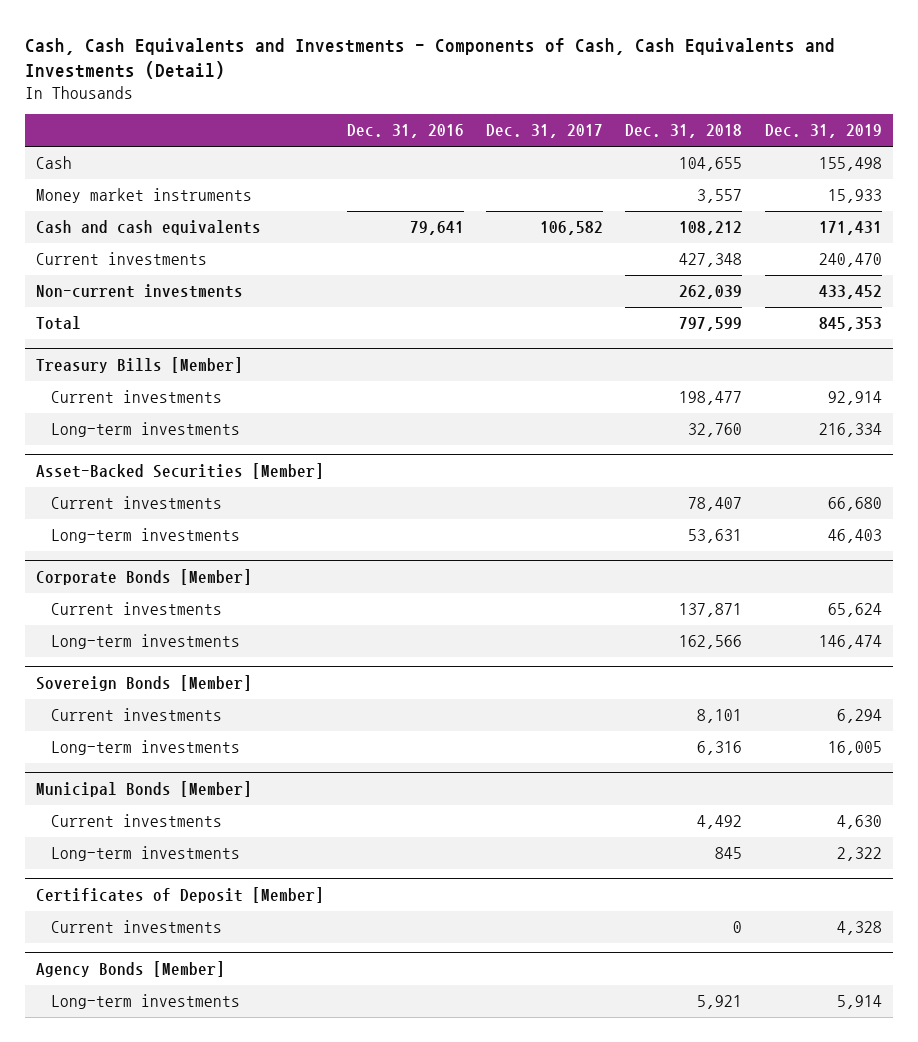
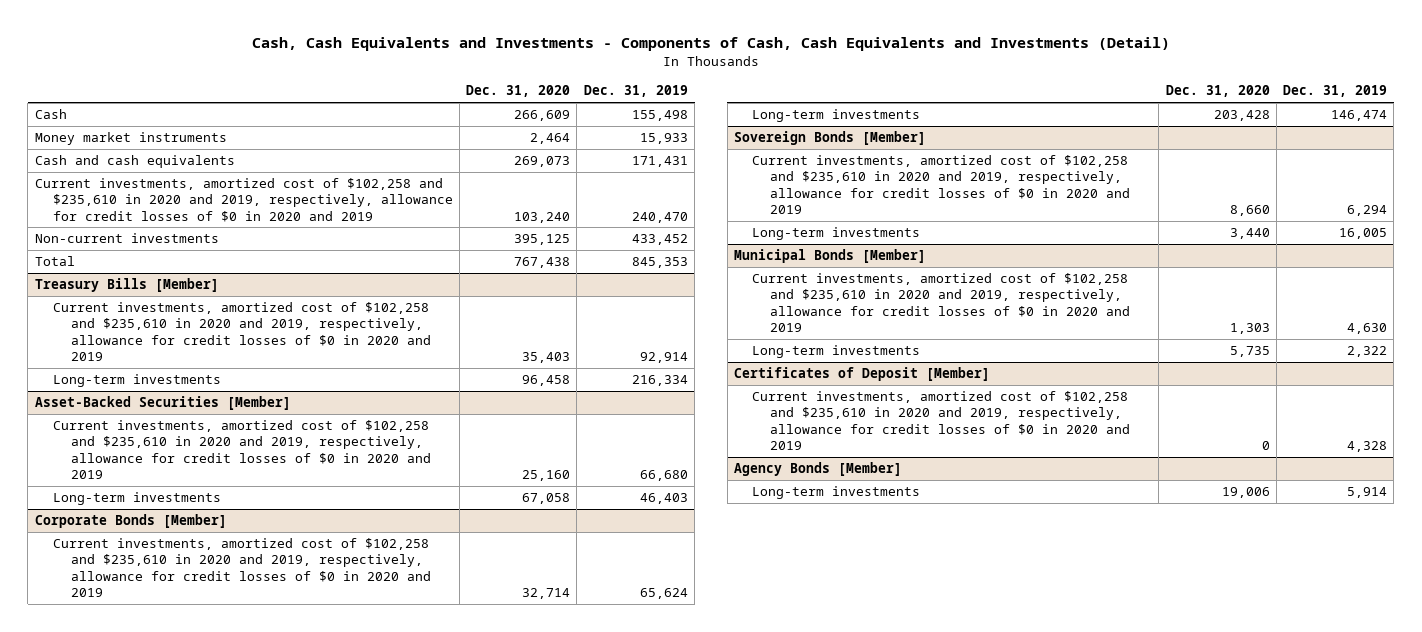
[346,124,464,139] Dec. 31, 2016 -> none
[486,124,604,139] Dec. 31, 2017 -> none
[625,124,743,139] Dec. 31, 2018 -> none
none -> [466,85,571,98] Dec. 31, 2020
[36,252,208,266] Current investments -> [34,178,453,222] Current investments, amortized cost of $102,258 and $235,610 in 2020 and 2019, respectively, allowance for credit losses of $0 in 2020 and 2019
[51,390,223,404] Current investments -> [52,302,431,361] Current investments, amortized cost of $102,258 and $235,610 in 2020 and 2019, respectively, allowance for credit losses of $0 in 2020 and 2019
[51,496,223,510] Current investments -> [52,420,431,479] Current investments, amortized cost of $102,258 and $235,610 in 2020 and 2019, respectively, allowance for credit losses of $0 in 2020 and 2019
[51,602,223,616] Current investments -> [52,538,431,597] Current investments, amortized cost of $102,258 and $235,610 in 2020 and 2019, respectively, allowance for credit losses of $0 in 2020 and 2019
[51,708,223,722] Current investments -> [752,155,1130,214] Current investments, amortized cost of $102,258 and $235,610 in 2020 and 2019, respectively, allowance for credit losses of $0 in 2020 and 2019
[51,814,223,828] Current investments -> [752,273,1130,332] Current investments, amortized cost of $102,258 and $235,610 in 2020 and 2019, respectively, allowance for credit losses of $0 in 2020 and 2019
[51,920,223,934] Current investments -> [752,391,1130,450] Current investments, amortized cost of $102,258 and $235,610 in 2020 and 2019, respectively, allowance for credit losses of $0 in 2020 and 2019

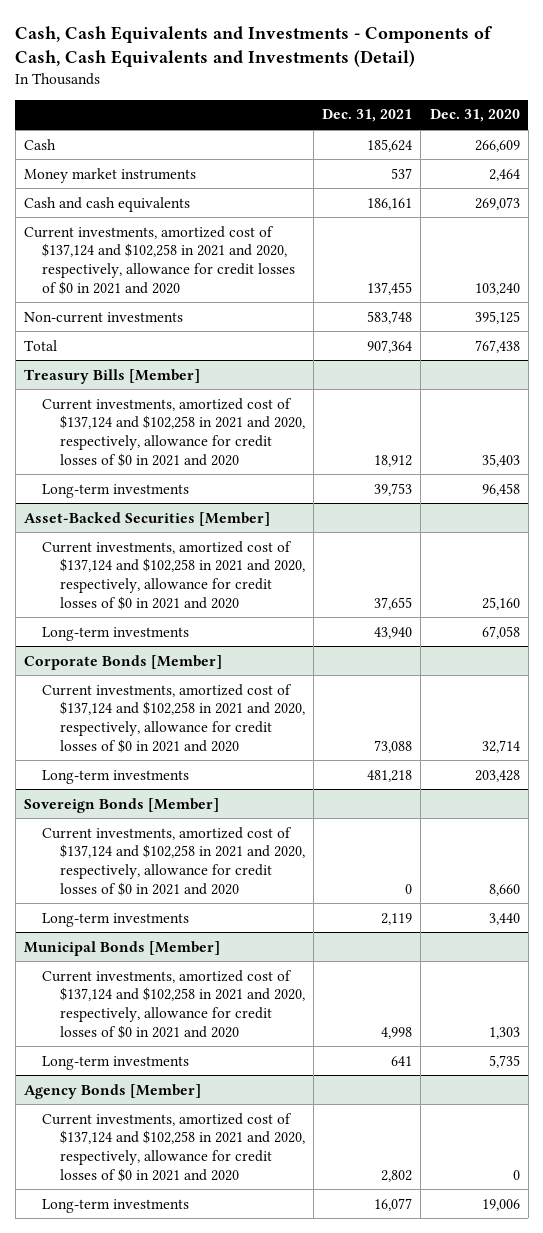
[583,85,688,98] Dec. 31, 2019 -> none
none -> [322,109,413,123] Dec. 31, 2021
[34,178,453,222] Current investments, amortized cost of $102,258 and $235,610 in 2020 and 2019, respectively, allowance for credit losses of $0 in 2020 and 2019 -> [23,225,295,295] Current investments, amortized cost of $137,124 and $102,258 in 2021 and 2020, respectively, allowance for credit losses of $0 in 2021 and 2020
[52,302,431,361] Current investments, amortized cost of $102,258 and $235,610 in 2020 and 2019, respectively, allowance for credit losses of $0 in 2020 and 2019 -> [41,397,305,467] Current investments, amortized cost of $137,124 and $102,258 in 2021 and 2020, respectively, allowance for credit losses of $0 in 2021 and 2020
[52,420,431,479] Current investments, amortized cost of $102,258 and $235,610 in 2020 and 2019, respectively, allowance for credit losses of $0 in 2020 and 2019 -> [41,540,305,610] Current investments, amortized cost of $137,124 and $102,258 in 2021 and 2020, respectively, allowance for credit losses of $0 in 2021 and 2020
[52,538,431,597] Current investments, amortized cost of $102,258 and $235,610 in 2020 and 2019, respectively, allowance for credit losses of $0 in 2020 and 2019 -> [41,683,305,753] Current investments, amortized cost of $137,124 and $102,258 in 2021 and 2020, respectively, allowance for credit losses of $0 in 2021 and 2020
[752,155,1130,214] Current investments, amortized cost of $102,258 and $235,610 in 2020 and 2019, respectively, allowance for credit losses of $0 in 2020 and 2019 -> [41,826,305,896] Current investments, amortized cost of $137,124 and $102,258 in 2021 and 2020, respectively, allowance for credit losses of $0 in 2021 and 2020
[752,273,1130,332] Current investments, amortized cost of $102,258 and $235,610 in 2020 and 2019, respectively, allowance for credit losses of $0 in 2020 and 2019 -> [41,969,305,1039] Current investments, amortized cost of $137,124 and $102,258 in 2021 and 2020, respectively, allowance for credit losses of $0 in 2021 and 2020
[734,367,991,382] Certificates of Deposit [Member] -> none
[752,391,1130,450] Current investments, amortized cost of $102,258 and $235,610 in 2020 and 2019, respectively, allowance for credit losses of $0 in 2020 and 2019 -> none
none -> [41,1112,305,1182] Current investments, amortized cost of $137,124 and $102,258 in 2021 and 2020, respectively, allowance for credit losses of $0 in 2021 and 2020

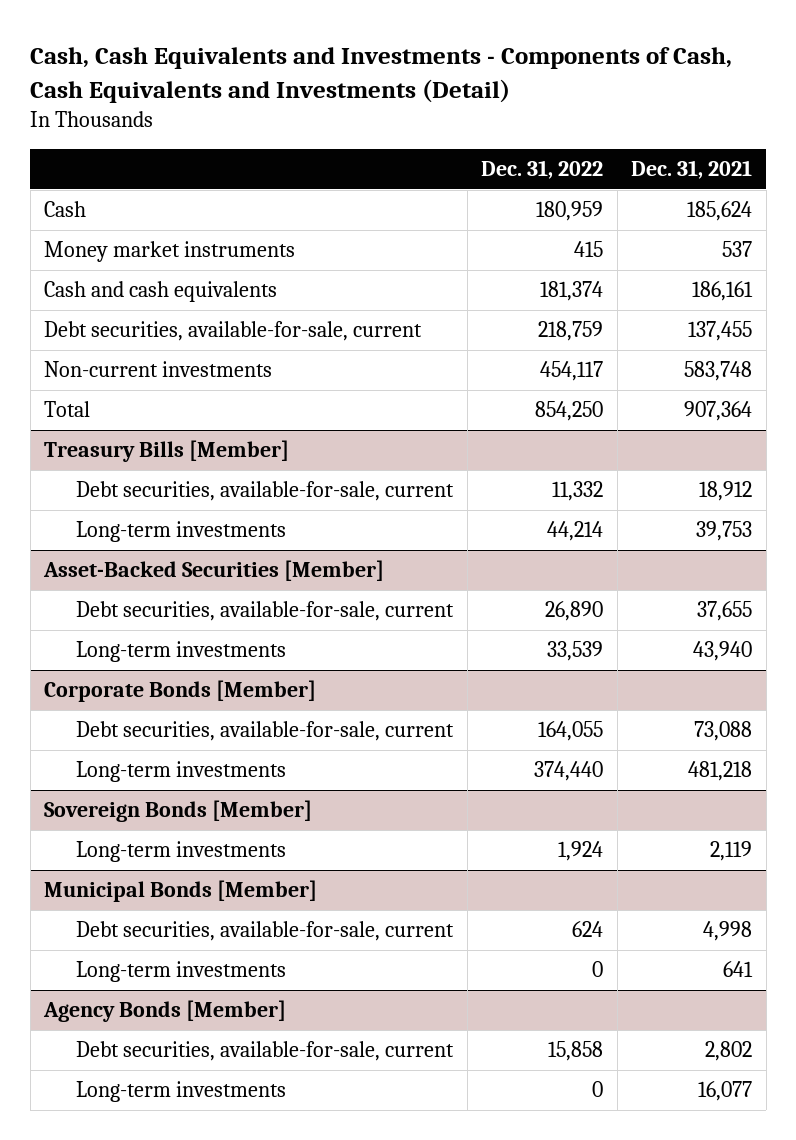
[429,109,520,123] Dec. 31, 2020 -> none
none -> [481,160,604,180] Dec. 31, 2022
[23,225,295,295] Current investments, amortized cost of $137,124 and $102,258 in 2021 and 2020, respectively, allowance for credit losses of $0 in 2021 and 2020 -> [44,321,423,342] Debt securities, available-for-sale, current
[41,397,305,467] Current investments, amortized cost of $137,124 and $102,258 in 2021 and 2020, respectively, allowance for credit losses of $0 in 2021 and 2020 -> [76,481,455,502] Debt securities, available-for-sale, current
[41,540,305,610] Current investments, amortized cost of $137,124 and $102,258 in 2021 and 2020, respectively, allowance for credit losses of $0 in 2021 and 2020 -> [76,601,455,622] Debt securities, available-for-sale, current
[41,683,305,753] Current investments, amortized cost of $137,124 and $102,258 in 2021 and 2020, respectively, allowance for credit losses of $0 in 2021 and 2020 -> [76,721,455,742] Debt securities, available-for-sale, current
[41,826,305,896] Current investments, amortized cost of $137,124 and $102,258 in 2021 and 2020, respectively, allowance for credit losses of $0 in 2021 and 2020 -> none
[41,969,305,1039] Current investments, amortized cost of $137,124 and $102,258 in 2021 and 2020, respectively, allowance for credit losses of $0 in 2021 and 2020 -> [76,921,455,942] Debt securities, available-for-sale, current
[41,1112,305,1182] Current investments, amortized cost of $137,124 and $102,258 in 2021 and 2020, respectively, allowance for credit losses of $0 in 2021 and 2020 -> [76,1041,455,1062] Debt securities, available-for-sale, current

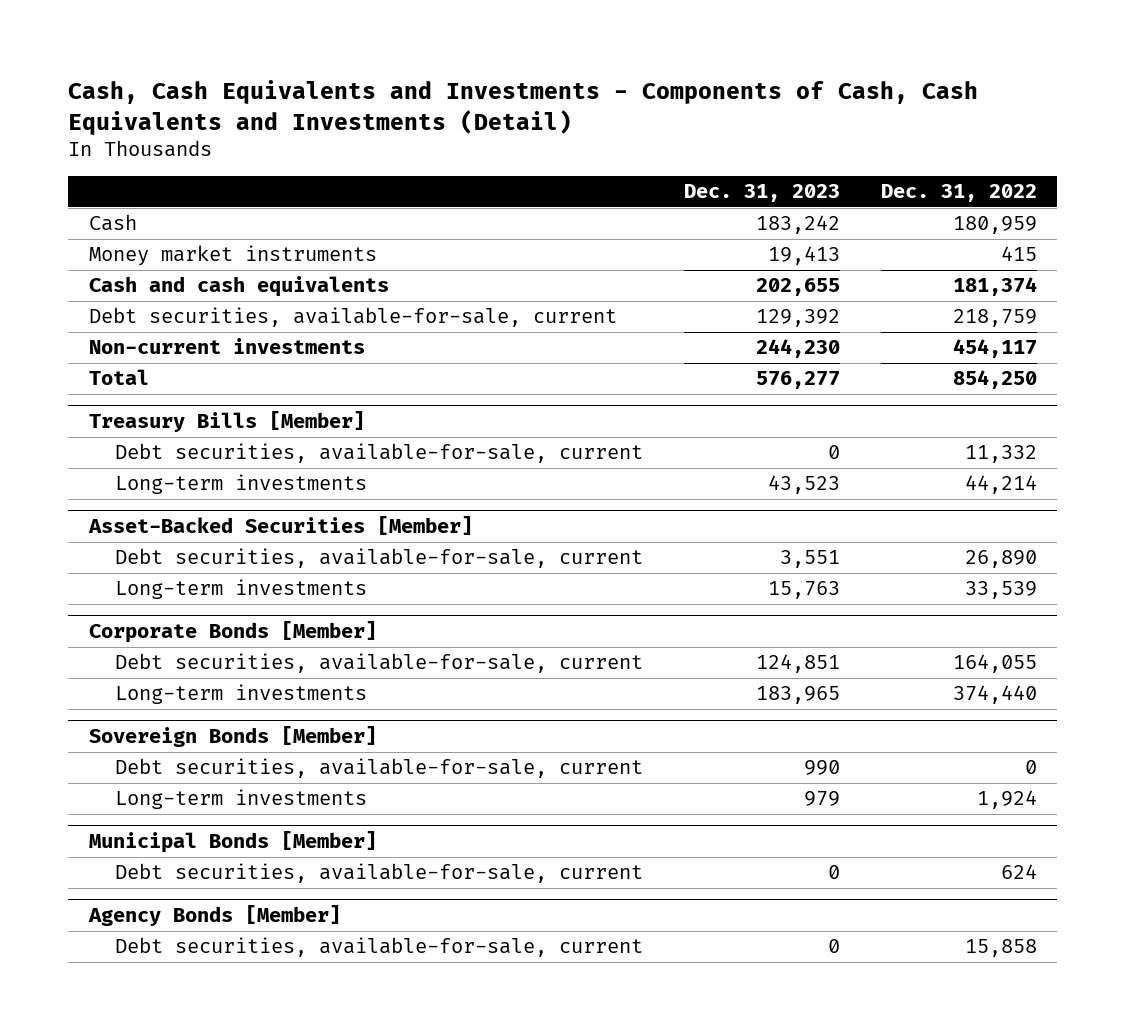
[631,160,753,180] Dec. 31, 2021 -> none
none -> [683,184,840,203] Dec. 31, 2023
none -> [114,758,643,779] Debt securities, available-for-sale, current
[76,961,287,983] Long-term investments -> none
[76,1081,287,1103] Long-term investments -> none

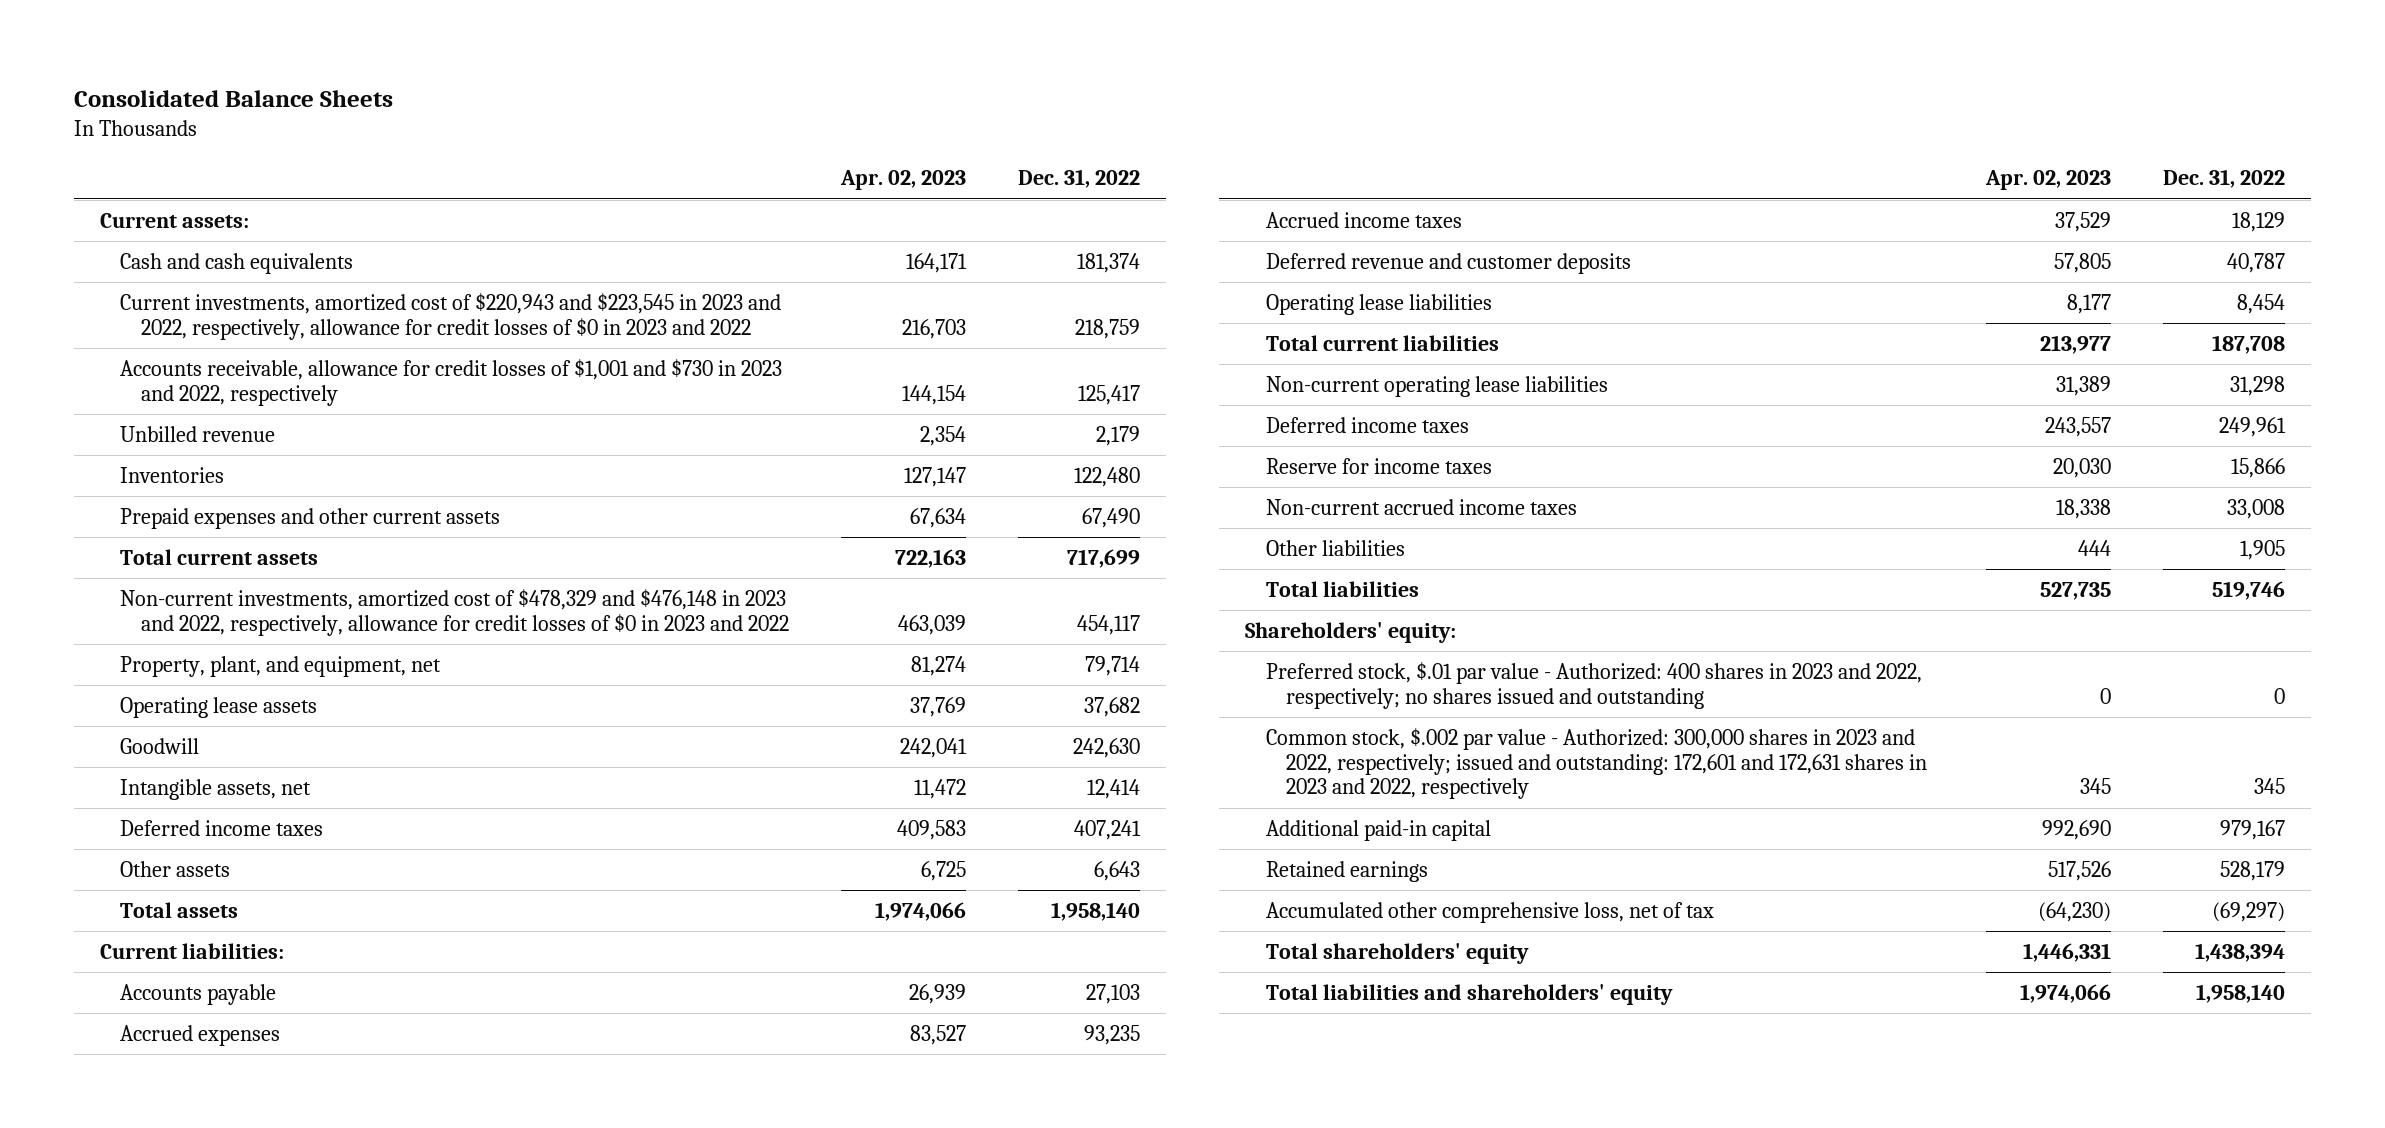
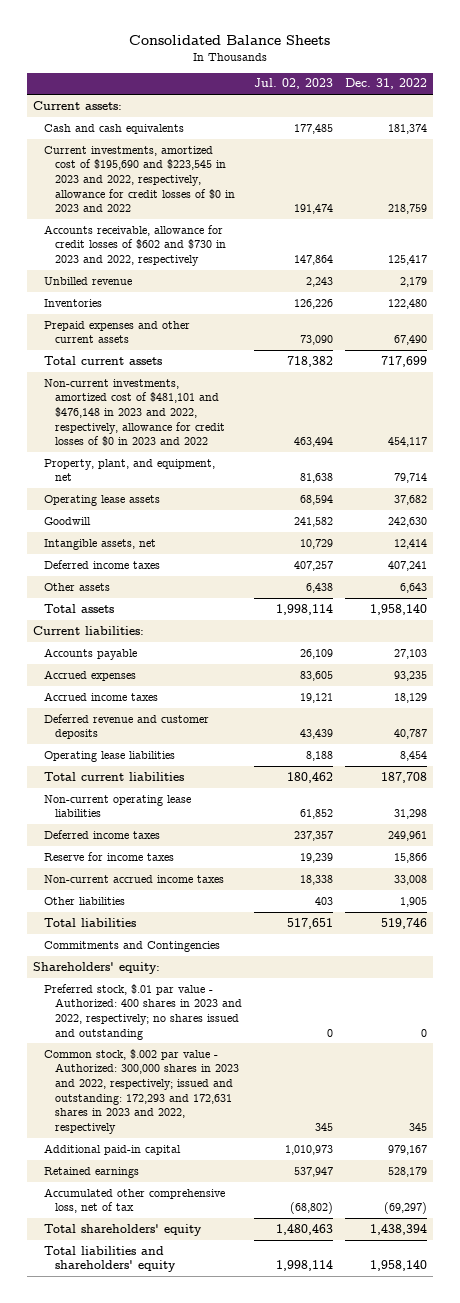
[839,170,966,191] Apr. 02, 2023 -> none
none -> [253,78,333,90] Jul. 02, 2023
[120,292,782,340] Current investments, amortized cost of $220,943 and $223,545 in 2023 and 2022, respectively, allowance for credit losses of $0 in 2023 and 2022 -> [43,145,235,213] Current investments, amortized cost of $195,690 and $223,545 in 2023 and 2022, respectively, allowance for credit losses of $0 in 2023 and 2022
[120,358,783,406] Accounts receivable, allowance for credit losses of $1,001 and $730 in 2023 and 2022, respectively -> [43,224,226,266] Accounts receivable, allowance for credit losses of $602 and $730 in 2023 and 2022, respectively
[120,588,789,636] Non-current investments, amortized cost of $478,329 and $476,148 in 2023 and 2022, respectively, allowance for credit losses of $0 in 2023 and 2022 -> [43,378,225,447] Non-current investments, amortized cost of $481,101 and $476,148 in 2023 and 2022, respectively, allowance for credit losses of $0 in 2023 and 2022
none -> [43,940,220,952] Commitments and Contingencies
[1265,727,1928,800] Common stock, $.002 par value - Authorized: 300,000 shares in 2023 and 2022, respectively; issued and outstanding: 172,601 and 172,631 shares in 2023 and 2022, respectively -> [43,1048,239,1134] Common stock, $.002 par value - Authorized: 300,000 shares in 2023 and 2022, respectively; issued and outstanding: 172,293 and 172,631 shares in 2023 and 2022, respectively

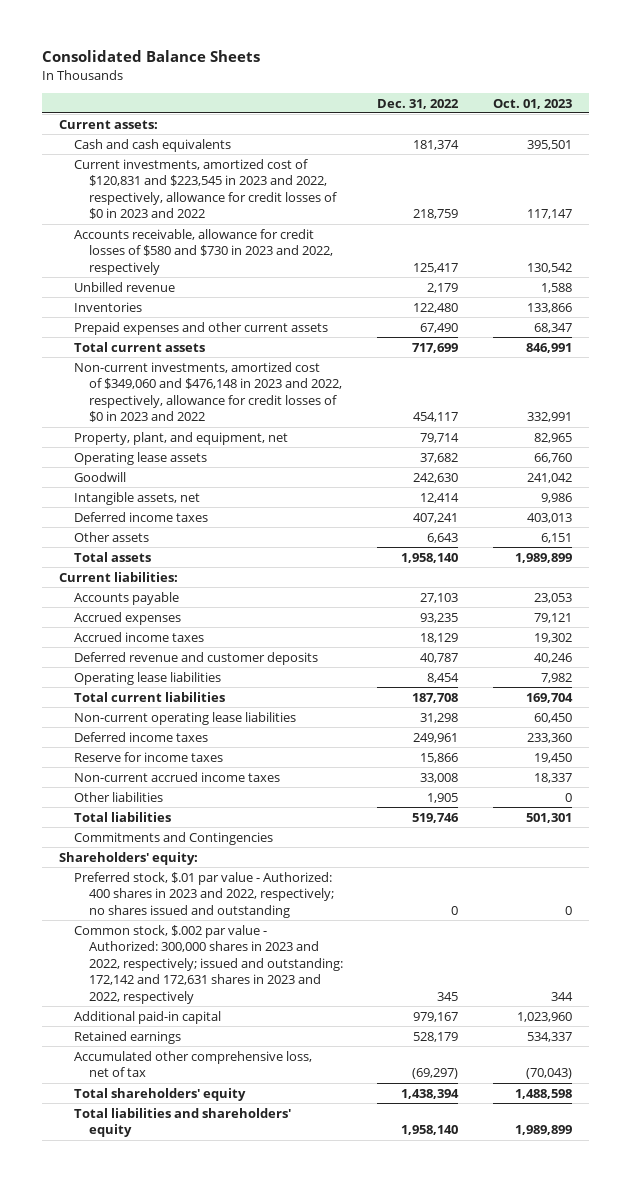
[253,78,333,90] Jul. 02, 2023 -> none
none -> [492,98,572,109] Oct. 01, 2023
[43,145,235,213] Current investments, amortized cost of $195,690 and $223,545 in 2023 and 2022, respectively, allowance for credit losses of $0 in 2023 and 2022 -> [74,158,337,220] Current investments, amortized cost of $120,831 and $223,545 in 2023 and 2022, respectively, allowance for credit losses of $0 in 2023 and 2022
[43,224,226,266] Accounts receivable, allowance for credit losses of $602 and $730 in 2023 and 2022, respectively -> [74,228,333,275] Accounts receivable, allowance for credit losses of $580 and $730 in 2023 and 2022, respectively
[43,378,225,447] Non-current investments, amortized cost of $481,101 and $476,148 in 2023 and 2022, respectively, allowance for credit losses of $0 in 2023 and 2022 -> [74,361,342,423] Non-current investments, amortized cost of $349,060 and $476,148 in 2023 and 2022, respectively, allowance for credit losses of $0 in 2023 and 2022
[43,1048,239,1134] Common stock, $.002 par value - Authorized: 300,000 shares in 2023 and 2022, respectively; issued and outstanding: 172,293 and 172,631 shares in 2023 and 2022, respectively -> [74,924,343,1004] Common stock, $.002 par value - Authorized: 300,000 shares in 2023 and 2022, respectively; issued and outstanding: 172,142 and 172,631 shares in 2023 and 2022, respectively

